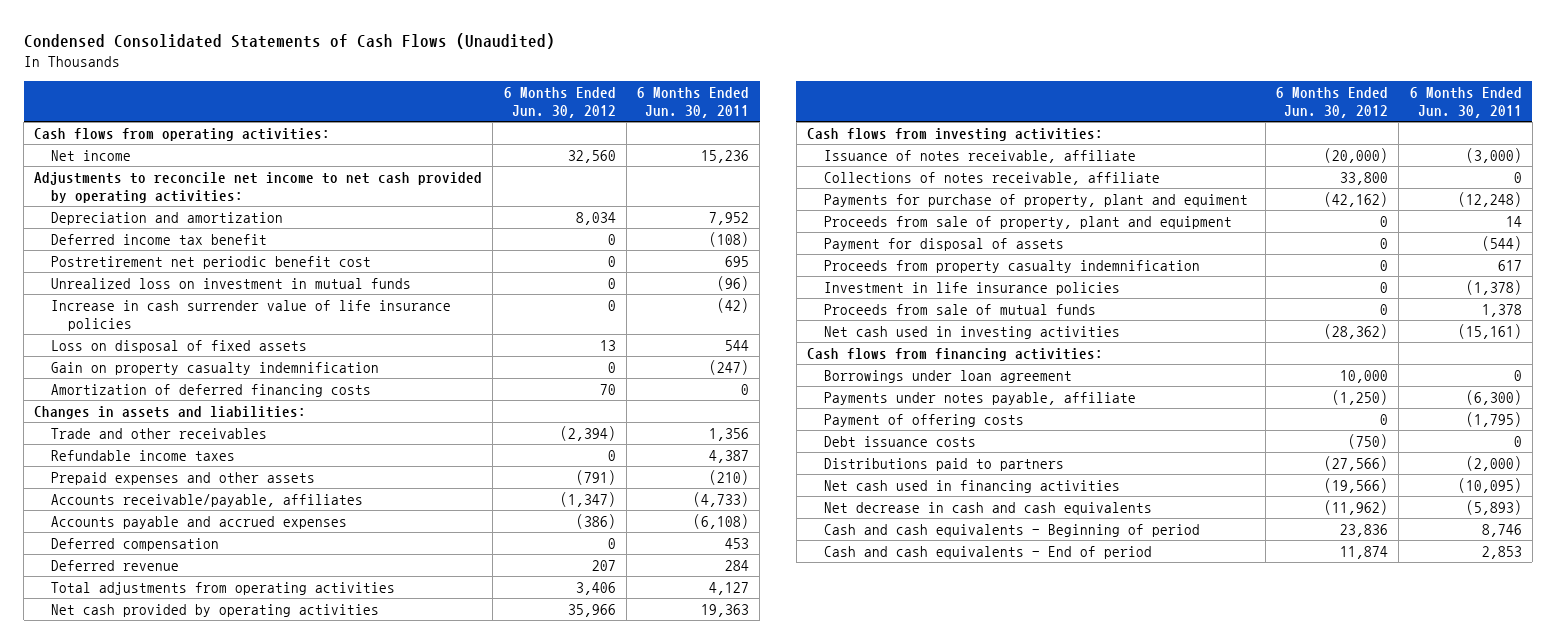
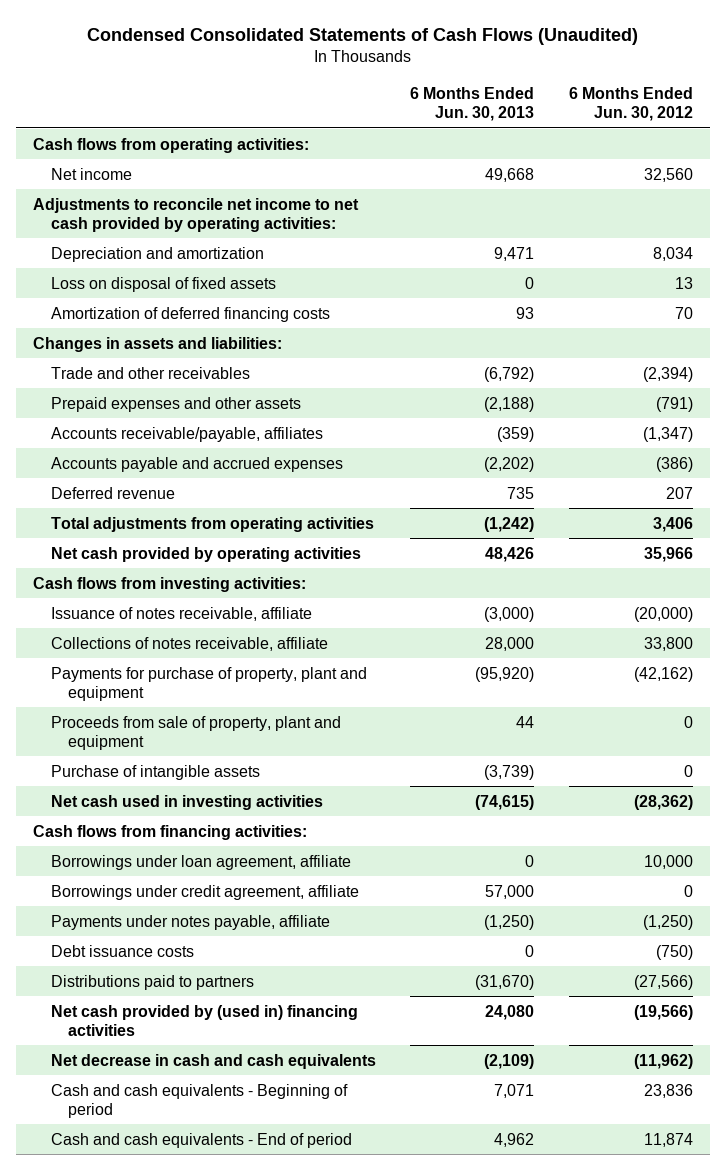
[636,86,749,118] 6 Months Ended Jun. 30, 2011 -> none
none -> [410,86,535,121] 6 Months Ended Jun. 30, 2013
[51,233,268,245] Deferred income tax benefit -> none
[51,255,372,269] Postretirement net periodic benefit cost -> none
[51,277,412,289] Unrealized loss on investment in mutual funds -> none
[51,299,452,331] Increase in cash surrender value of life insurance policies -> none
[51,361,380,375] Gain on property casualty indemnification -> none
[51,449,236,461] Refundable income taxes -> none
[51,537,220,551] Deferred compensation -> none
[824,193,1249,207] Payments for purchase of property, plant and equiment -> [50,666,367,701] Payments for purchase of property, plant and equipment
[824,237,1065,251] Payment for disposal of assets -> none
[824,259,1201,273] Proceeds from property casualty indemnification -> none
[824,281,1121,295] Investment in life insurance policies -> none
[824,303,1097,315] Proceeds from sale of mutual funds -> none
none -> [50,764,260,780] Purchase of intangible assets
[824,369,1073,383] Borrowings under loan agreement -> [50,854,351,870] Borrowings under loan agreement, affiliate
none -> [50,884,359,900] Borrowings under credit agreement, affiliate
[824,413,1025,427] Payment of offering costs -> none
[824,479,1121,493] Net cash used in financing activities -> [50,1004,358,1036] Net cash provided by (used in) financing activities

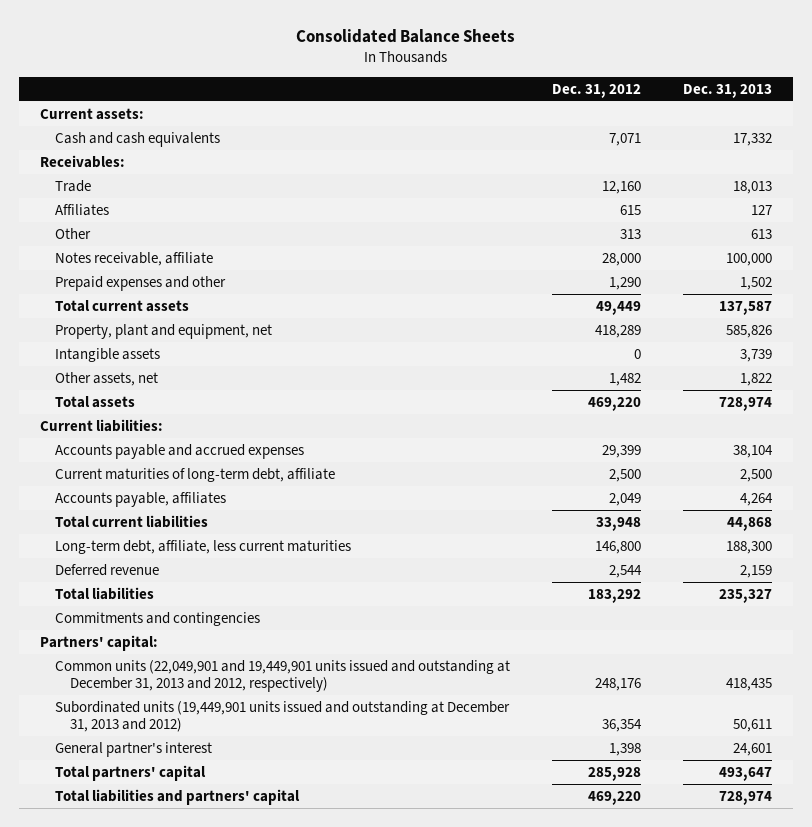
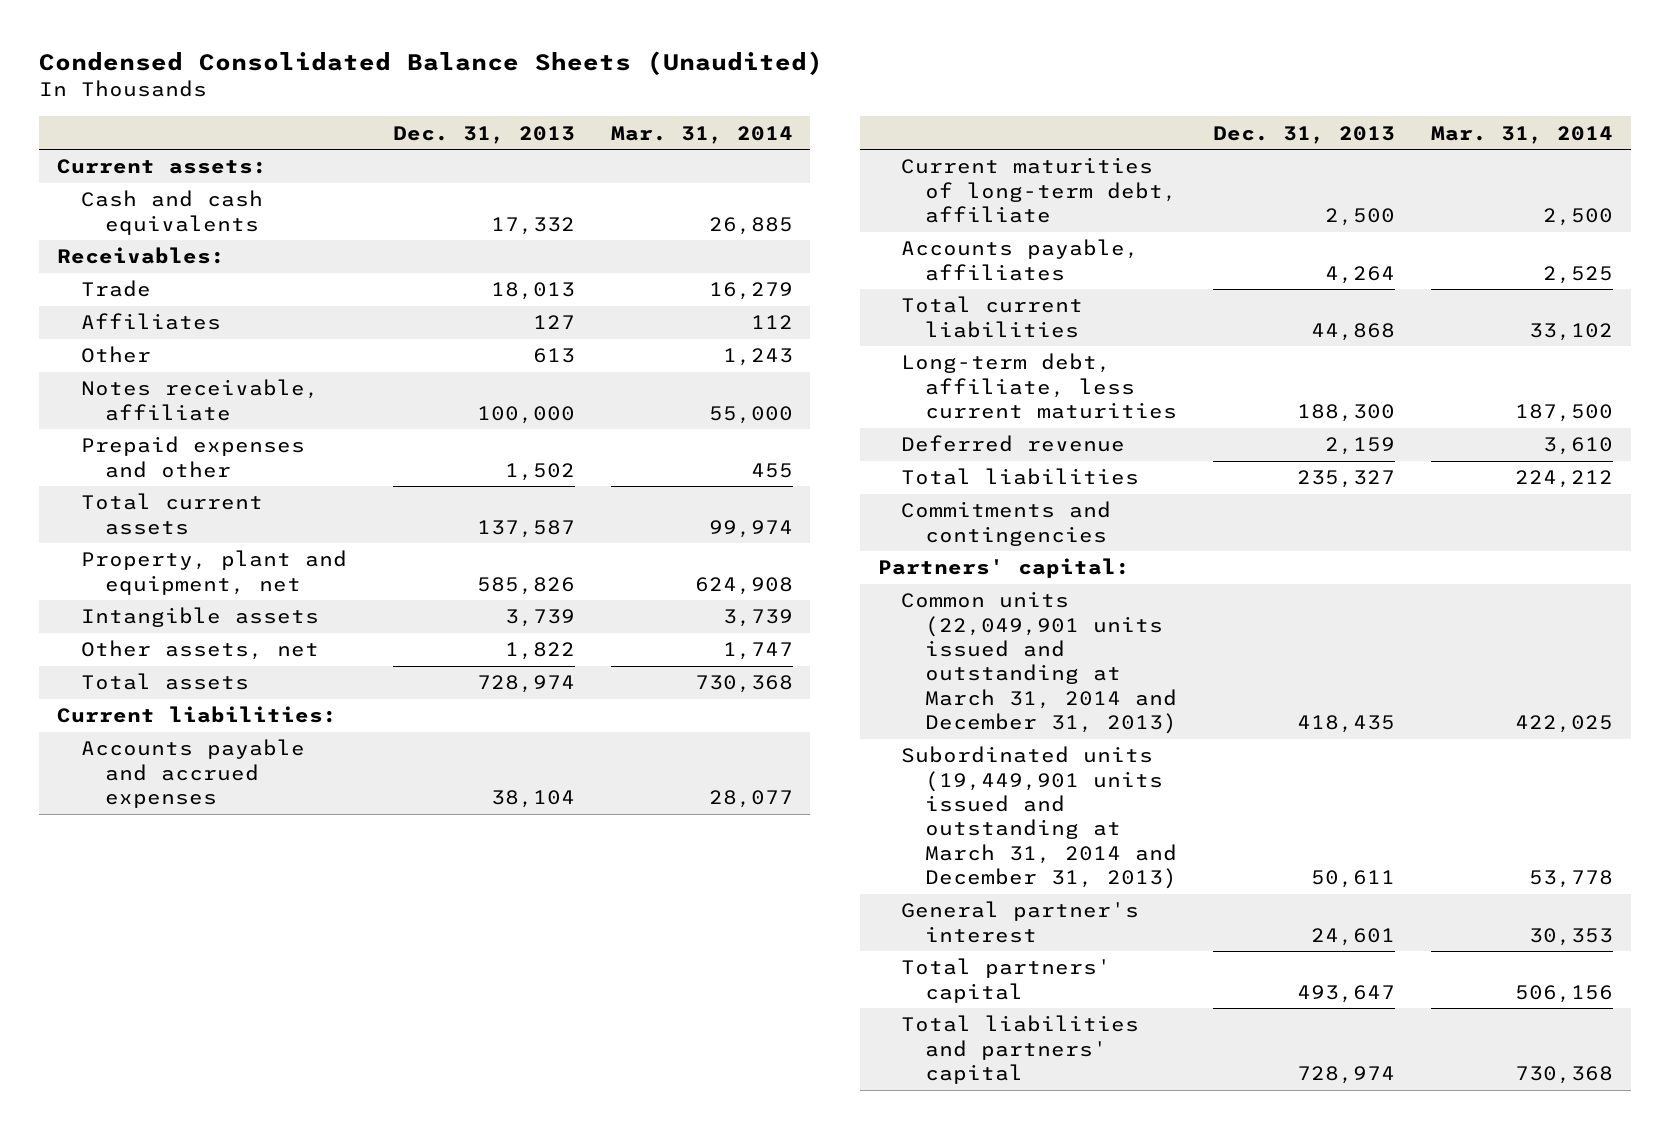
[295,28,515,43] Consolidated Balance Sheets -> [39,50,824,75] Condensed Consolidated Balance Sheets (Unaudited)
[551,83,641,98] Dec. 31, 2012 -> none
none -> [610,125,793,144] Mar. 31, 2014
[55,659,511,693] Common units (22,049,901 and 19,449,901 units issued and outstanding at December 31, 2013 and 2012, respectively) -> [901,591,1178,734] Common units (22,049,901 units issued and outstanding at March 31, 2014 and December 31, 2013)
[55,700,511,733] Subordinated units (19,449,901 units issued and outstanding at December 31, 2013 and 2012) -> [901,746,1178,889] Subordinated units (19,449,901 units issued and outstanding at March 31, 2014 and December 31, 2013)

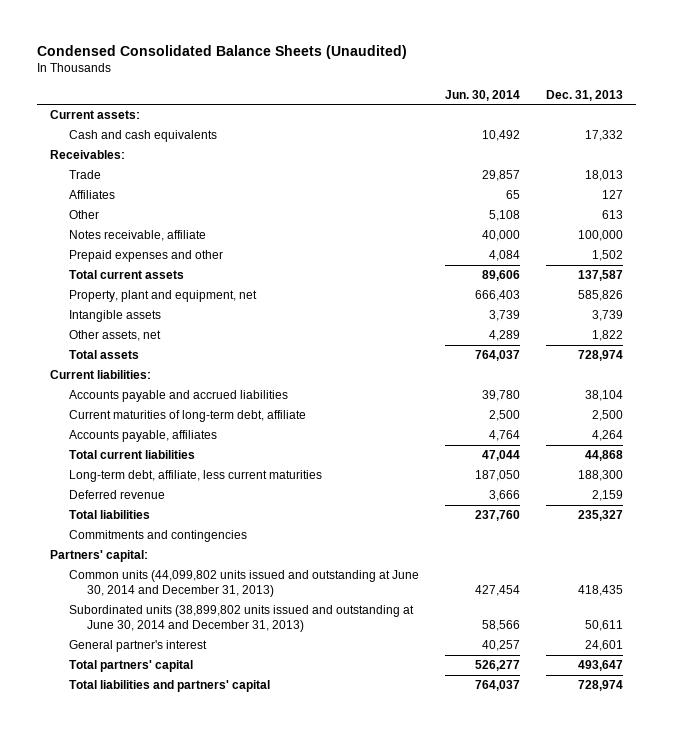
[610,125,793,144] Mar. 31, 2014 -> none
none -> [444,89,520,101] Jun. 30, 2014
[81,739,306,809] Accounts payable and accrued expenses -> [68,390,288,403] Accounts payable and accrued liabilities
[901,591,1178,734] Common units (22,049,901 units issued and outstanding at March 31, 2014 and December 31, 2013) -> [68,570,419,598] Common units (44,099,802 units issued and outstanding at June 30, 2014 and December 31, 2013)
[901,746,1178,889] Subordinated units (19,449,901 units issued and outstanding at March 31, 2014 and December 31, 2013) -> [68,605,414,633] Subordinated units (38,899,802 units issued and outstanding at June 30, 2014 and December 31, 2013)

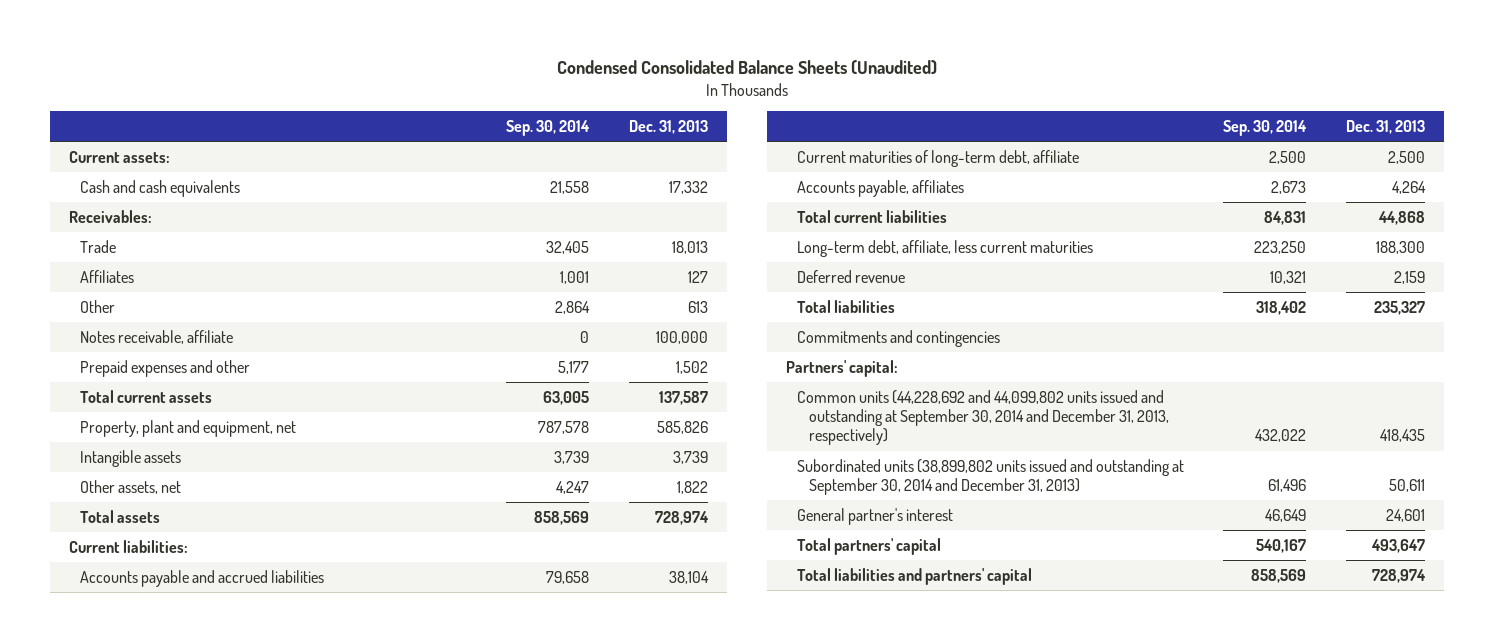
[444,89,520,101] Jun. 30, 2014 -> none
none -> [506,120,591,137] Sep. 30, 2014
[68,570,419,598] Common units (44,099,802 units issued and outstanding at June 30, 2014 and December 31, 2013) -> [797,389,1169,446] Common units (44,228,692 and 44,099,802 units issued and outstanding at September 30, 2014 and December 31, 2013, respectively)
[68,605,414,633] Subordinated units (38,899,802 units issued and outstanding at June 30, 2014 and December 31, 2013) -> [797,458,1185,496] Subordinated units (38,899,802 units issued and outstanding at September 30, 2014 and December 31, 2013)

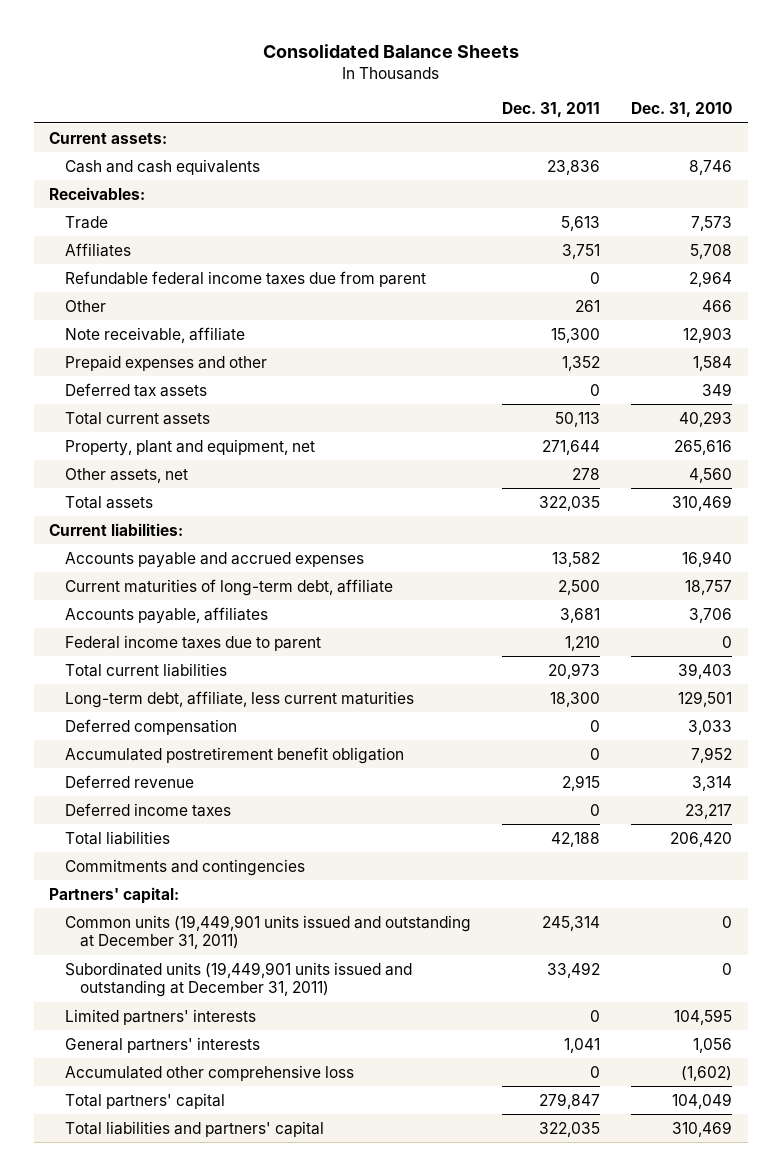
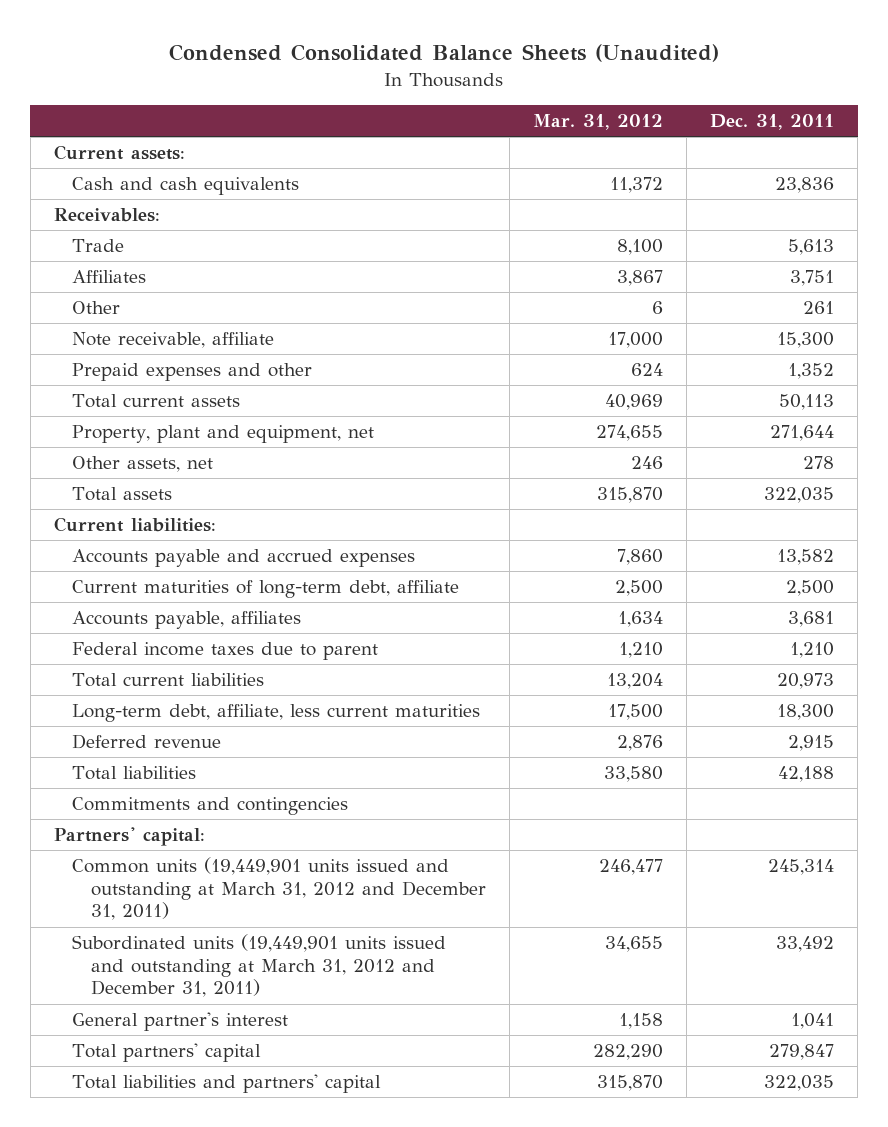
[262,43,519,58] Consolidated Balance Sheets -> [169,43,720,62] Condensed Consolidated Balance Sheets (Unaudited)
[630,102,732,118] Dec. 31, 2010 -> none
none -> [533,113,664,130] Mar. 31, 2012
[64,270,426,287] Refundable federal income taxes due from parent -> none
[64,382,207,397] Deferred tax assets -> none
[64,718,237,735] Deferred compensation -> none
[64,746,404,764] Accumulated postretirement benefit obligation -> none
[64,802,231,817] Deferred income taxes -> none
[64,1008,256,1025] Limited partners' interests -> none
[64,1064,354,1081] Accumulated other comprehensive loss -> none
[64,914,471,949] Common units (19,449,901 units issued and outstanding at December 31, 2011) -> [72,857,487,921] Common units (19,449,901 units issued and outstanding at March 31, 2012 and December 31, 2011)
[64,961,412,997] Subordinated units (19,449,901 units issued and outstanding at December 31, 2011) -> [72,934,447,998] Subordinated units (19,449,901 units issued and outstanding at March 31, 2012 and December 31, 2011)
[64,1036,260,1053] General partners' interests -> [72,1012,289,1032] General partner's interest

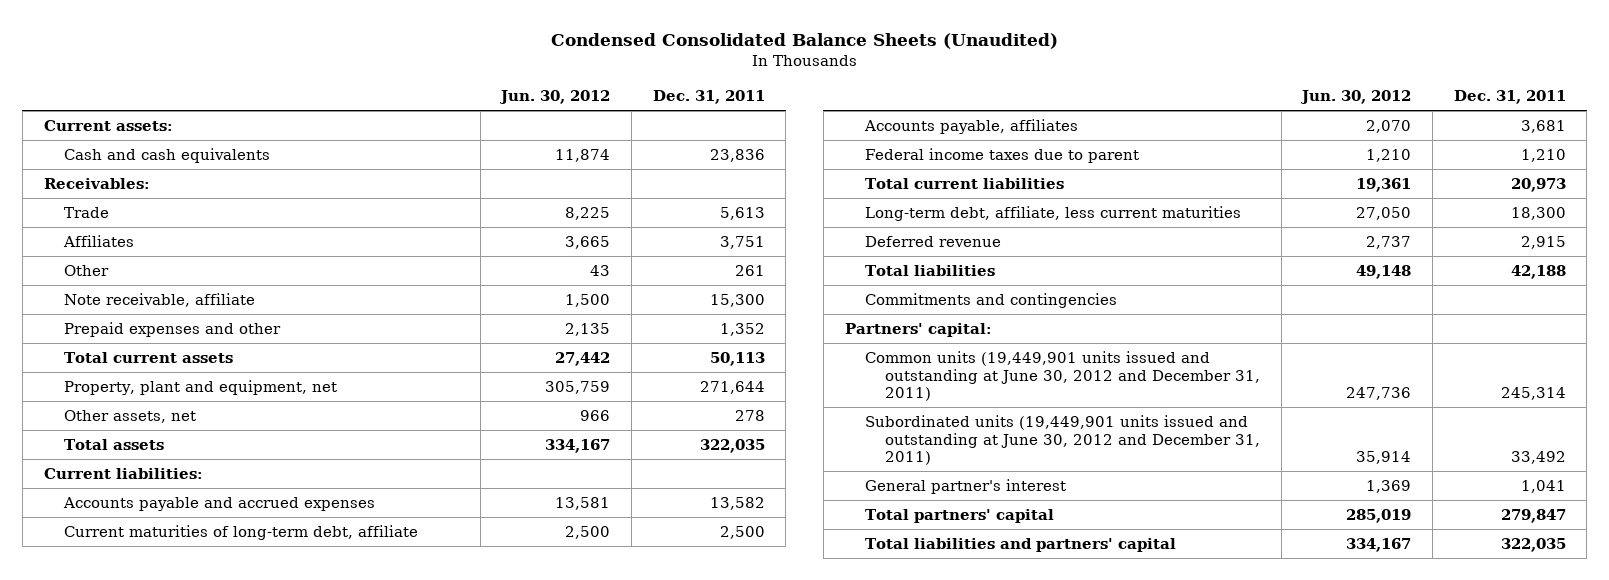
[533,113,664,130] Mar. 31, 2012 -> none
none -> [499,90,611,105] Jun. 30, 2012
[72,857,487,921] Common units (19,449,901 units issued and outstanding at March 31, 2012 and December 31, 2011) -> [864,351,1260,401] Common units (19,449,901 units issued and outstanding at June 30, 2012 and December 31, 2011)
[72,934,447,998] Subordinated units (19,449,901 units issued and outstanding at March 31, 2012 and December 31, 2011) -> [864,415,1260,465] Subordinated units (19,449,901 units issued and outstanding at June 30, 2012 and December 31, 2011)

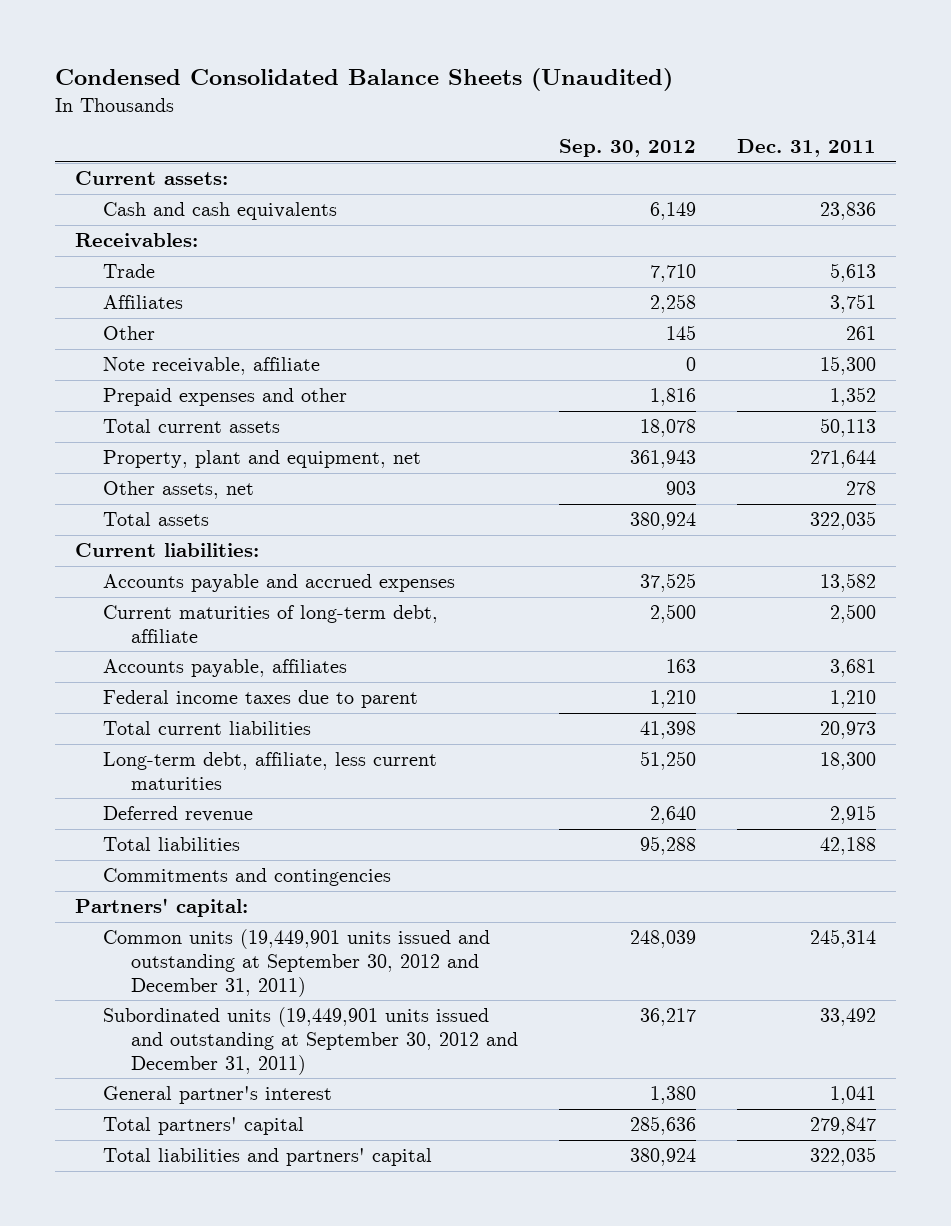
[499,90,611,105] Jun. 30, 2012 -> none
none -> [558,139,696,158] Sep. 30, 2012
[864,351,1260,401] Common units (19,449,901 units issued and outstanding at June 30, 2012 and December 31, 2011) -> [103,929,491,997] Common units (19,449,901 units issued and outstanding at September 30, 2012 and December 31, 2011)
[864,415,1260,465] Subordinated units (19,449,901 units issued and outstanding at June 30, 2012 and December 31, 2011) -> [103,1007,519,1075] Subordinated units (19,449,901 units issued and outstanding at September 30, 2012 and December 31, 2011)

